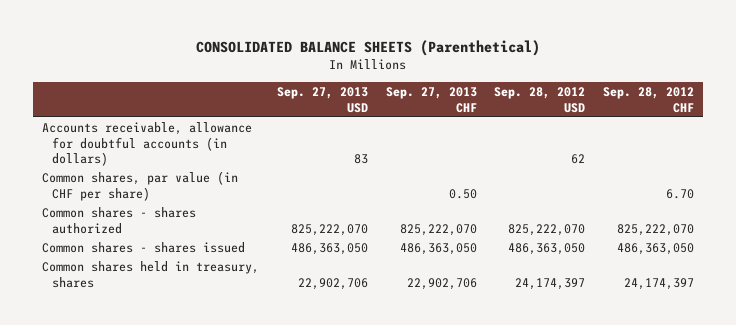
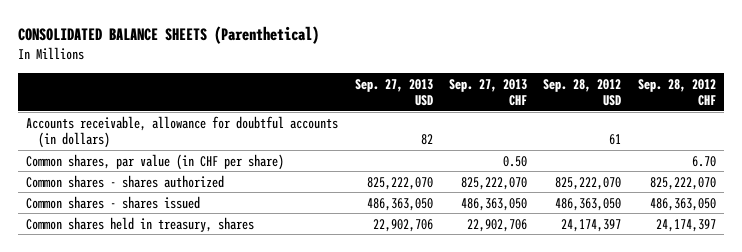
[353,154,368,165] 83 -> [420,133,433,145] 82
[571,154,586,165] 62 -> [609,133,622,145] 61

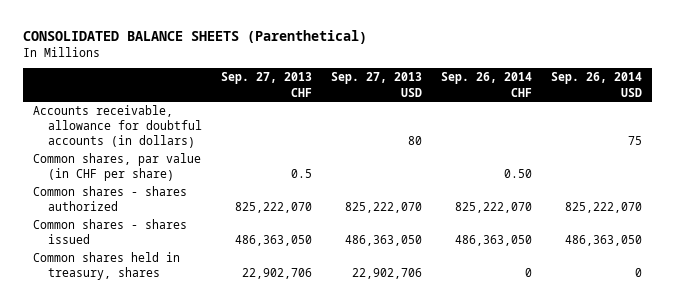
[543,78,622,107] Sep. 28, 2012 USD -> none
[637,78,716,107] Sep. 28, 2012 CHF -> none
none -> [441,72,533,97] Sep. 26, 2014 CHF
none -> [551,72,643,97] Sep. 26, 2014 USD
[420,133,433,145] 82 -> [408,136,423,146] 80
[502,155,527,167] 0.50 -> [291,169,313,179] 0.5

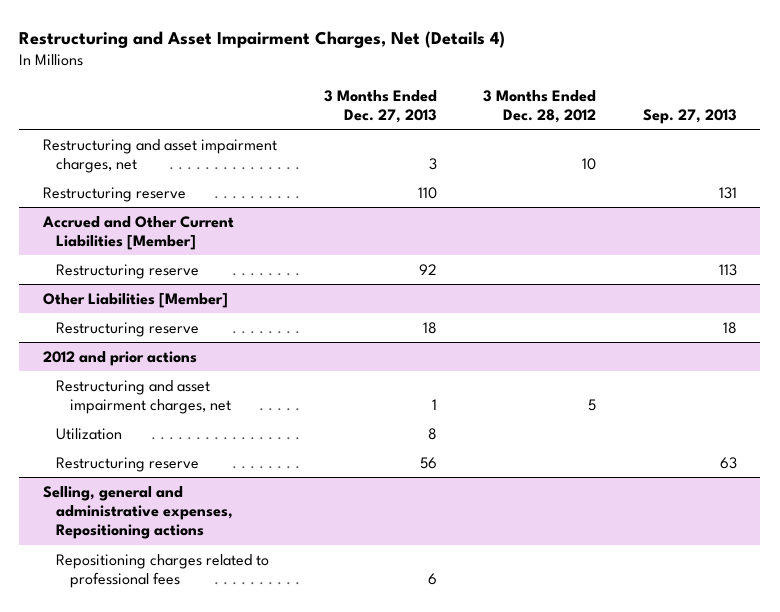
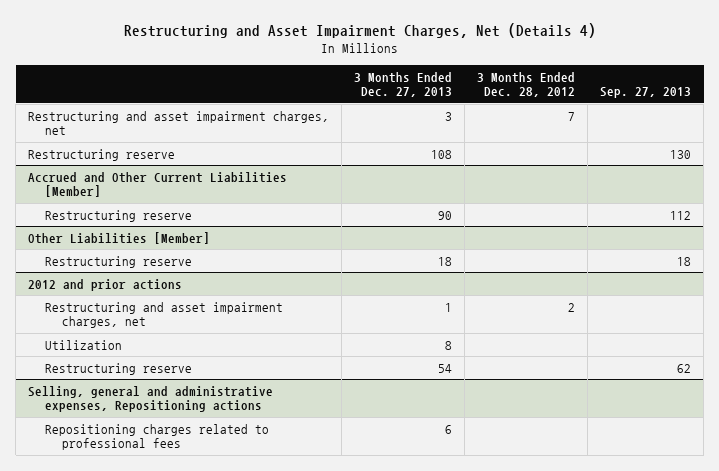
[582,158,597,171] 10 -> [568,111,576,121] 7
[417,186,437,199] 110 -> [431,149,453,159] 108
[719,186,738,199] 131 -> [670,149,692,159] 130
[418,263,437,275] 92 -> [438,210,453,220] 90
[719,263,738,276] 113 -> [670,210,692,220] 112
[588,399,597,412] 5 -> [568,302,576,312] 2
[419,456,437,469] 56 -> [438,363,453,373] 54
[720,456,738,469] 63 -> [677,363,692,373] 62

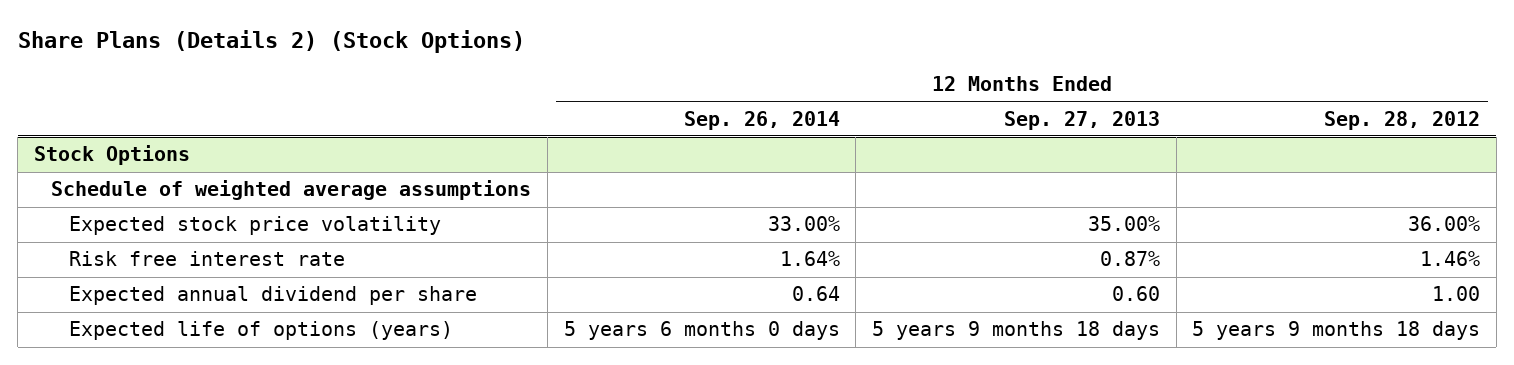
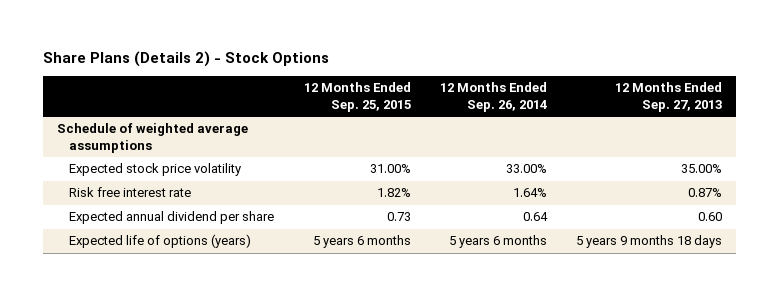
[17,29,525,53] Share Plans (Details 2) (Stock Options) -> [42,51,329,68] Share Plans (Details 2) - Stock Options
[1324,110,1481,130] Sep. 28, 2012 -> none
none -> [303,82,411,113] 12 Months Ended Sep. 25, 2015
[33,145,190,166] Stock Options -> none
[563,321,840,341] 5 years 6 months 0 days -> [448,235,547,249] 5 years 6 months

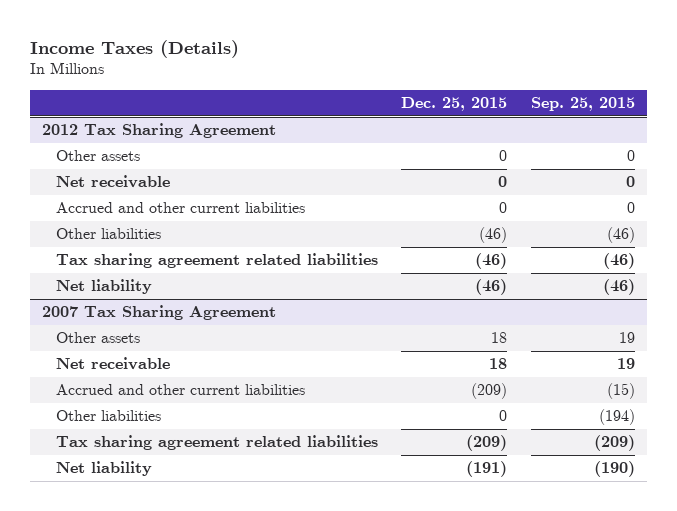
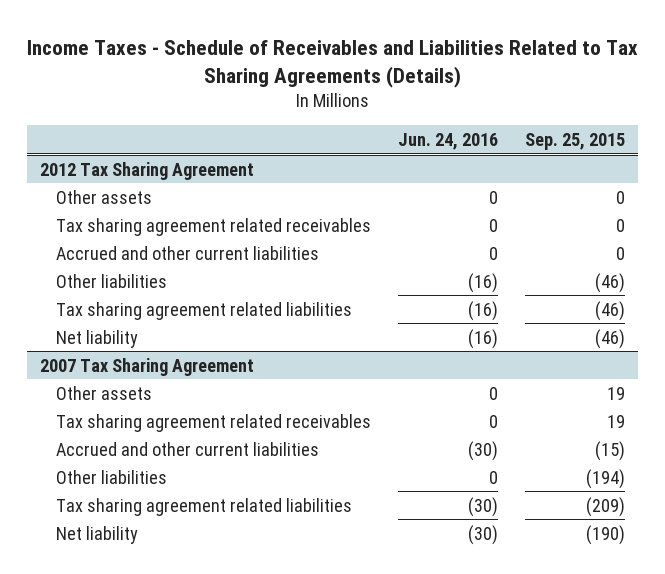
[29,39,239,58] Income Taxes (Details) -> [26,39,638,88] Income Taxes - Schedule of Receivables and Liabilities Related to Tax Sharing Agreements (Details)
[401,96,508,111] Dec. 25, 2015 -> none
none -> [397,132,498,150] Jun. 24, 2016
[55,175,170,189] Net receivable -> [55,217,371,236] Tax sharing agreement related receivables
[55,357,170,371] Net receivable -> [55,413,371,432] Tax sharing agreement related receivables

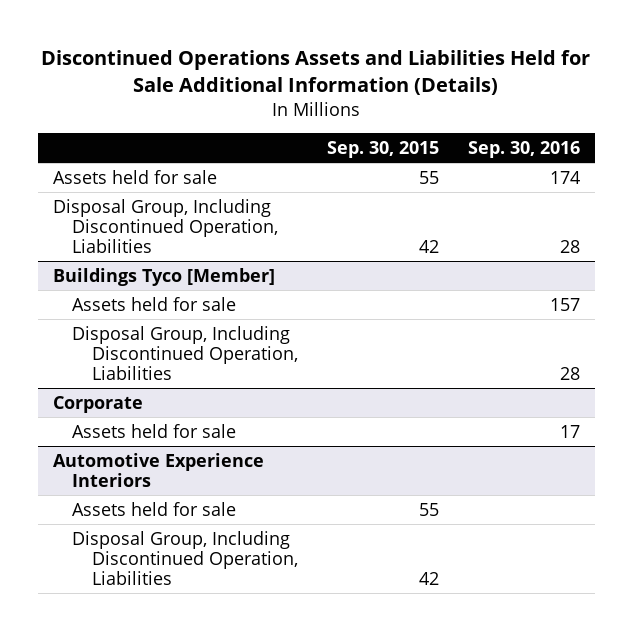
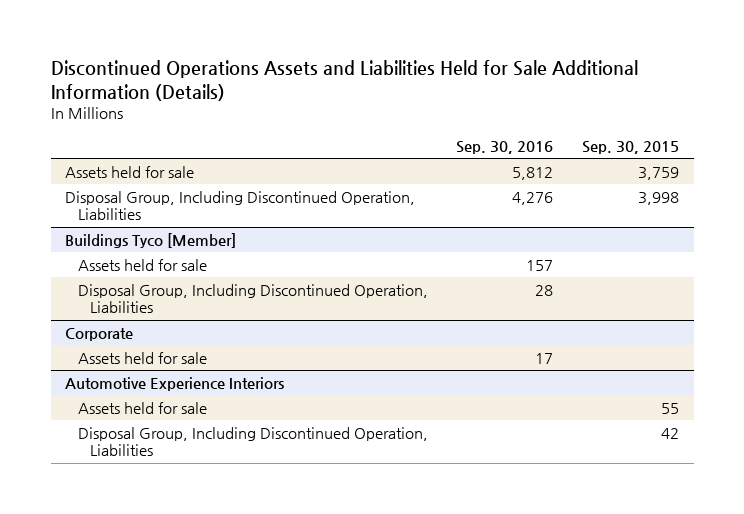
[418,170,439,184] 55 -> [638,166,680,180] 3,759
[549,170,580,184] 174 -> [512,166,554,180] 5,812
[418,239,439,253] 42 -> [638,191,680,205] 3,998
[559,239,580,253] 28 -> [512,191,554,205] 4,276

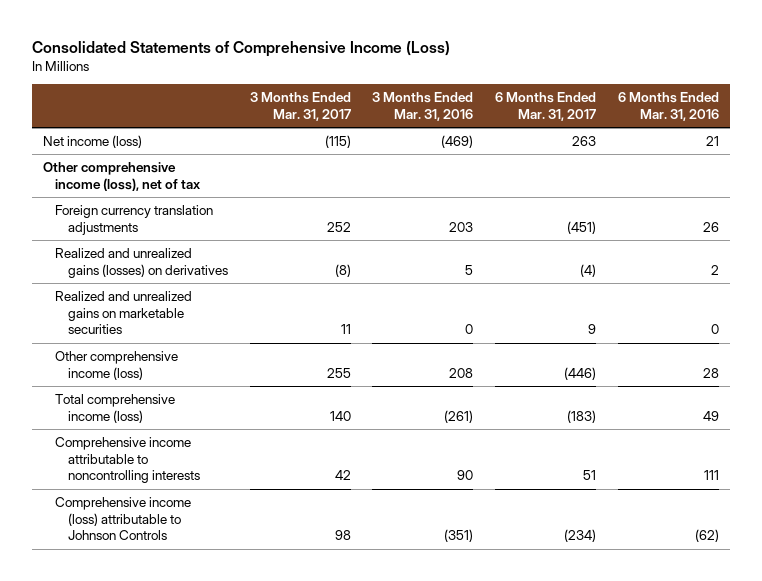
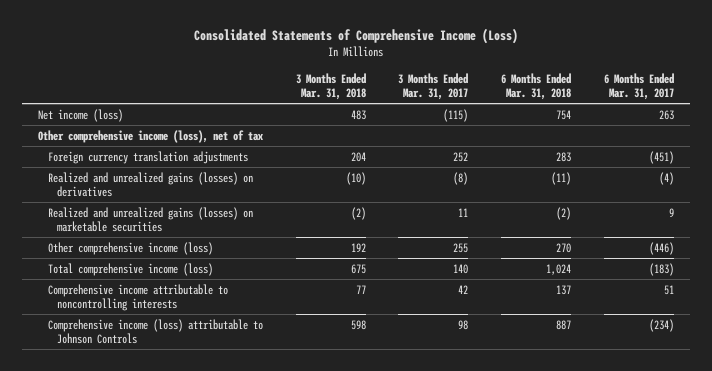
[372,92,474,121] 3 Months Ended Mar. 31, 2016 -> none
[618,92,720,121] 6 Months Ended Mar. 31, 2016 -> none
none -> [295,72,366,100] 3 Months Ended Mar. 31, 2018
none -> [501,72,572,100] 6 Months Ended Mar. 31, 2018
[55,290,193,335] Realized and unrealized gains on marketable securities -> [47,206,253,232] Realized and unrealized gains (losses) on marketable securities

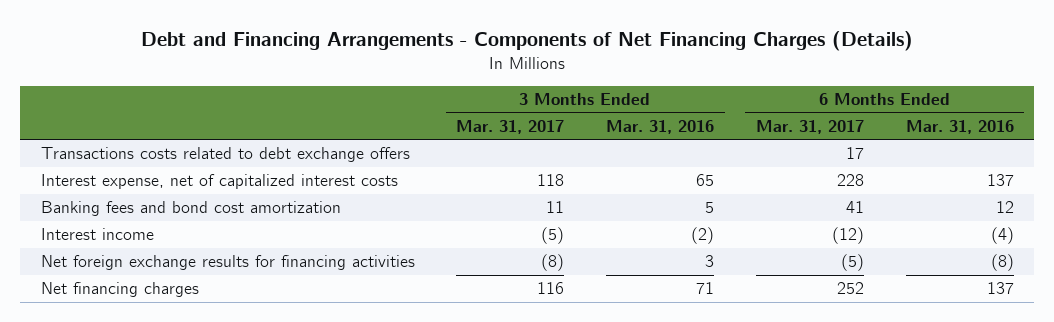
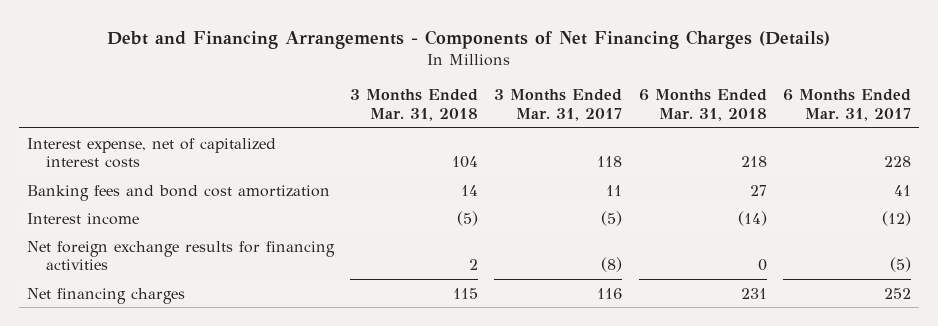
[606,119,715,134] Mar. 31, 2016 -> none
[905,119,1014,134] Mar. 31, 2016 -> none
none -> [350,89,479,122] 3 Months Ended Mar. 31, 2018
none -> [638,89,767,122] 6 Months Ended Mar. 31, 2018
[40,147,410,163] Transactions costs related to debt exchange offers -> none

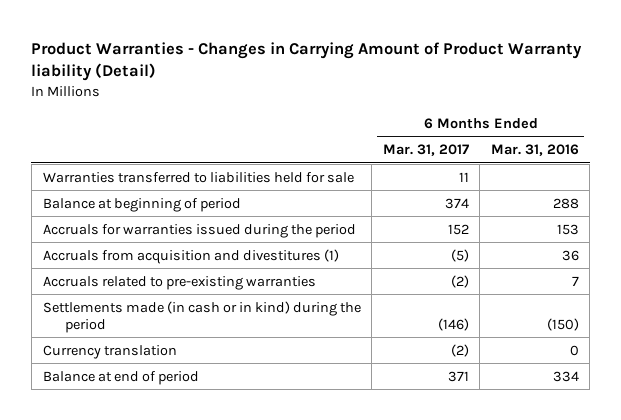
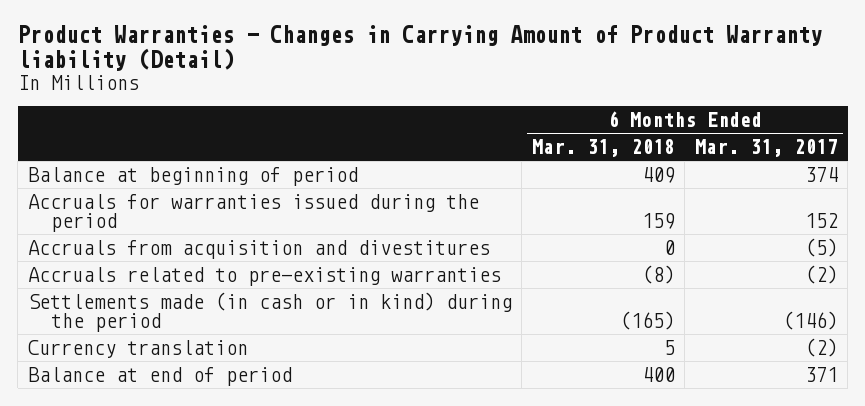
[490,144,579,157] Mar. 31, 2016 -> none
none -> [531,139,675,158] Mar. 31, 2018
[42,171,354,183] Warranties transferred to liabilities held for sale -> none
[42,248,339,264] Accruals from acquisition and divestitures (1) -> [27,239,490,259] Accruals from acquisition and divestitures

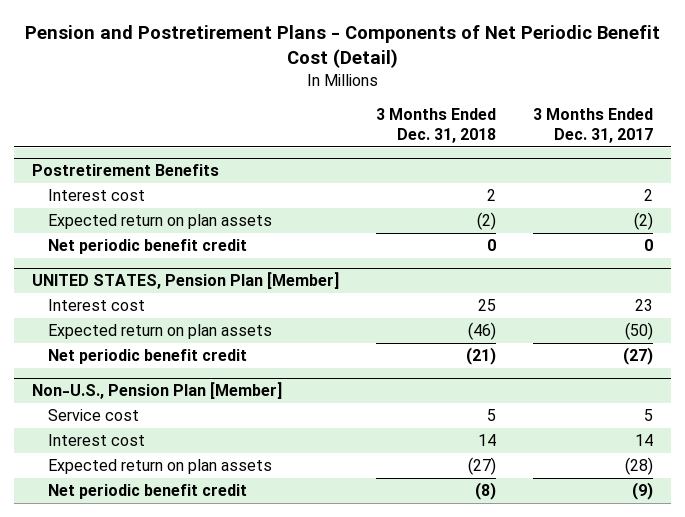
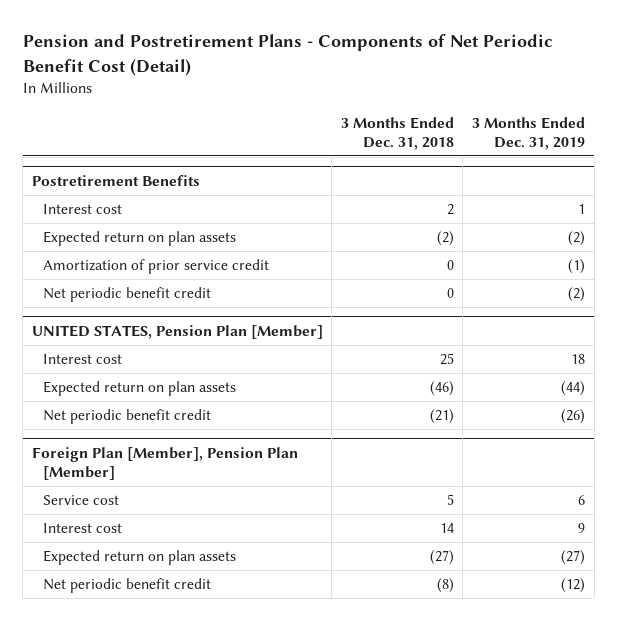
[532,107,653,143] 3 Months Ended Dec. 31, 2017 -> none
none -> [472,116,586,150] 3 Months Ended Dec. 31, 2019
none -> [43,259,270,275] Amortization of prior service credit
[32,382,283,400] Non-U.S., Pension Plan [Member] -> none
none -> [31,446,298,481] Foreign Plan [Member], Pension Plan [Member]

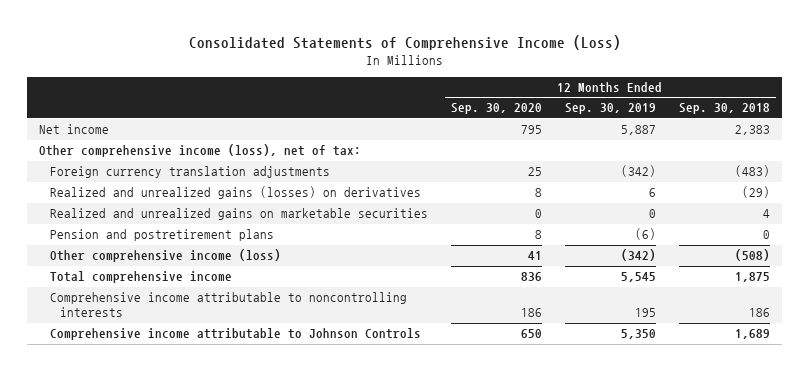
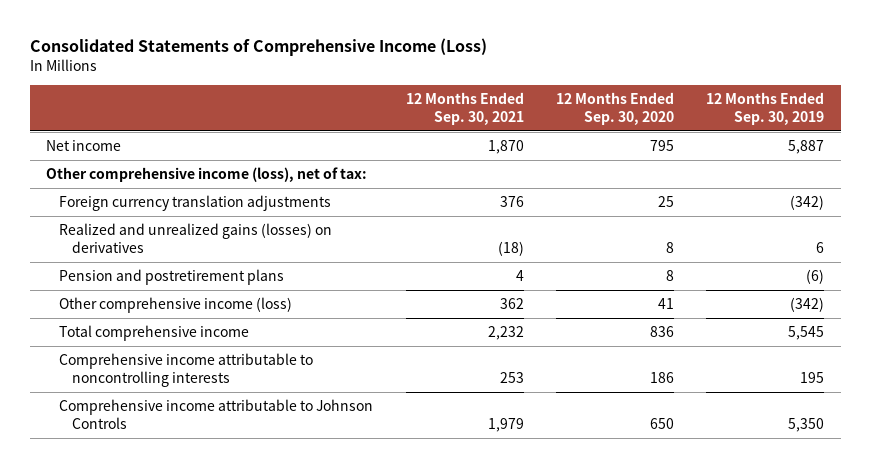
[679,103,771,115] Sep. 30, 2018 -> none
none -> [405,92,524,125] 12 Months Ended Sep. 30, 2021
[49,208,428,221] Realized and unrealized gains on marketable securities -> none

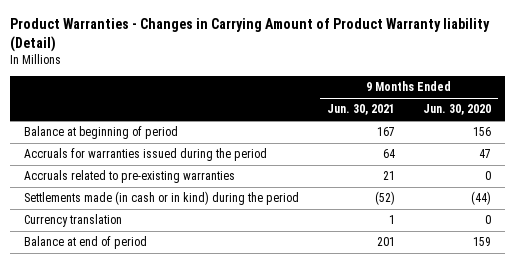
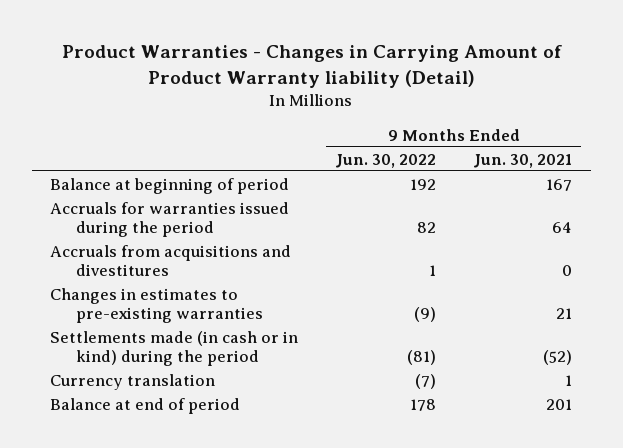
[423,104,492,116] Jun. 30, 2020 -> none
none -> [335,153,437,168] Jun. 30, 2022
none -> [50,244,292,277] Accruals from acquisitions and divestitures
[24,170,236,184] Accruals related to pre-existing warranties -> [50,287,263,324] Changes in estimates to pre-existing warranties

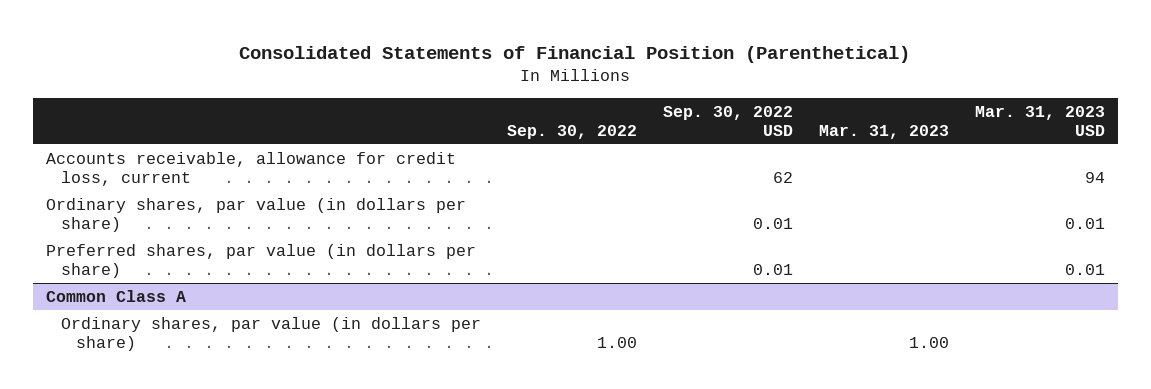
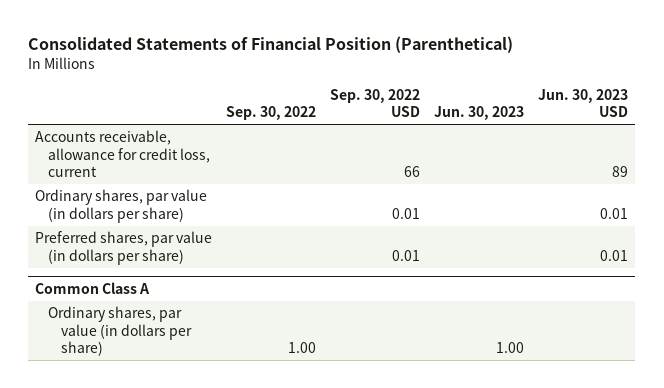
[819,125,950,140] Mar. 31, 2023 -> none
[975,105,1106,137] Mar. 31, 2023 USD -> none
none -> [434,106,525,121] Jun. 30, 2023
none -> [538,89,629,118] Jun. 30, 2023 USD
[773,172,794,184] 62 -> [404,166,421,178] 66

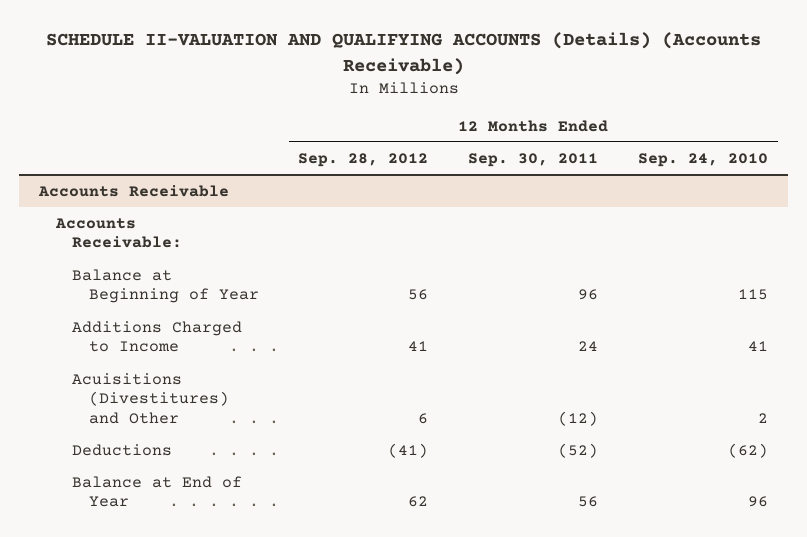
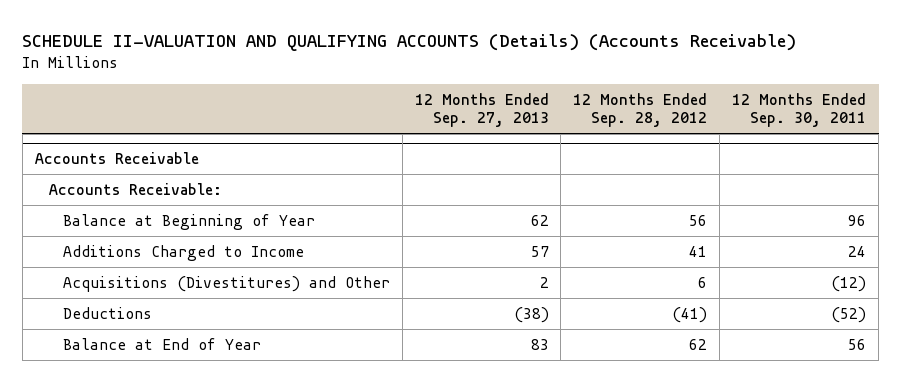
[638,152,769,167] Sep. 24, 2010 -> none
none -> [414,92,549,128] 12 Months Ended Sep. 27, 2013
[72,372,229,424] Acuisitions (Divestitures) and Other -> [62,275,390,292] Acquisitions (Divestitures) and Other

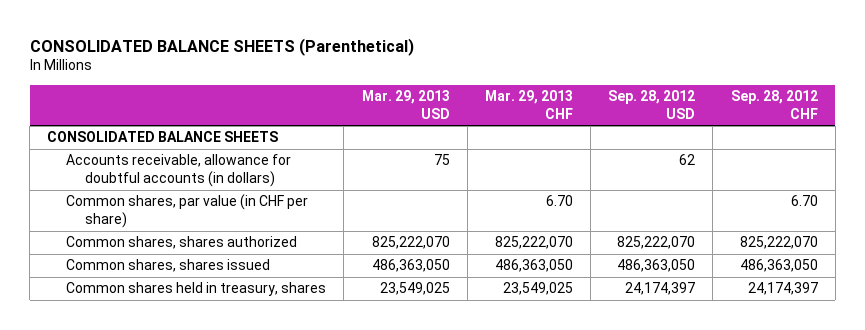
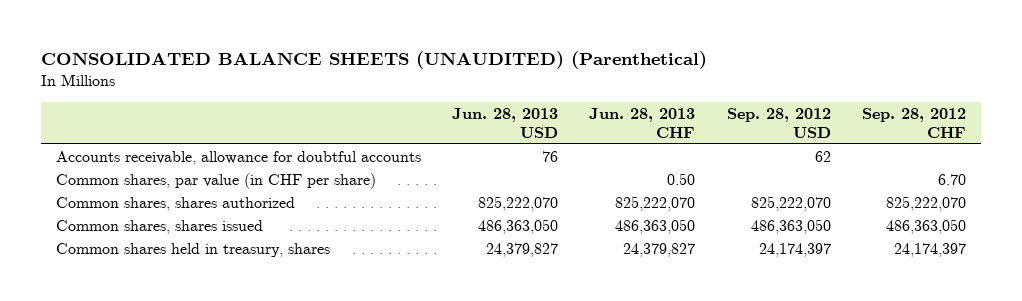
[29,37,414,56] CONSOLIDATED BALANCE SHEETS (Parenthetical) -> [40,50,707,69] CONSOLIDATED BALANCE SHEETS (UNAUDITED) (Parenthetical)
[361,89,450,119] Mar. 29, 2013 USD -> none
[484,89,573,119] Mar. 29, 2013 CHF -> none
none -> [452,107,559,138] Jun. 28, 2013 USD
none -> [589,107,696,138] Jun. 28, 2013 CHF
[47,131,279,143] CONSOLIDATED BALANCE SHEETS -> none
[66,154,292,188] Accounts receivable, allowance for doubtful accounts (in dollars) -> [56,150,422,165] Accounts receivable, allowance for doubtful accounts

